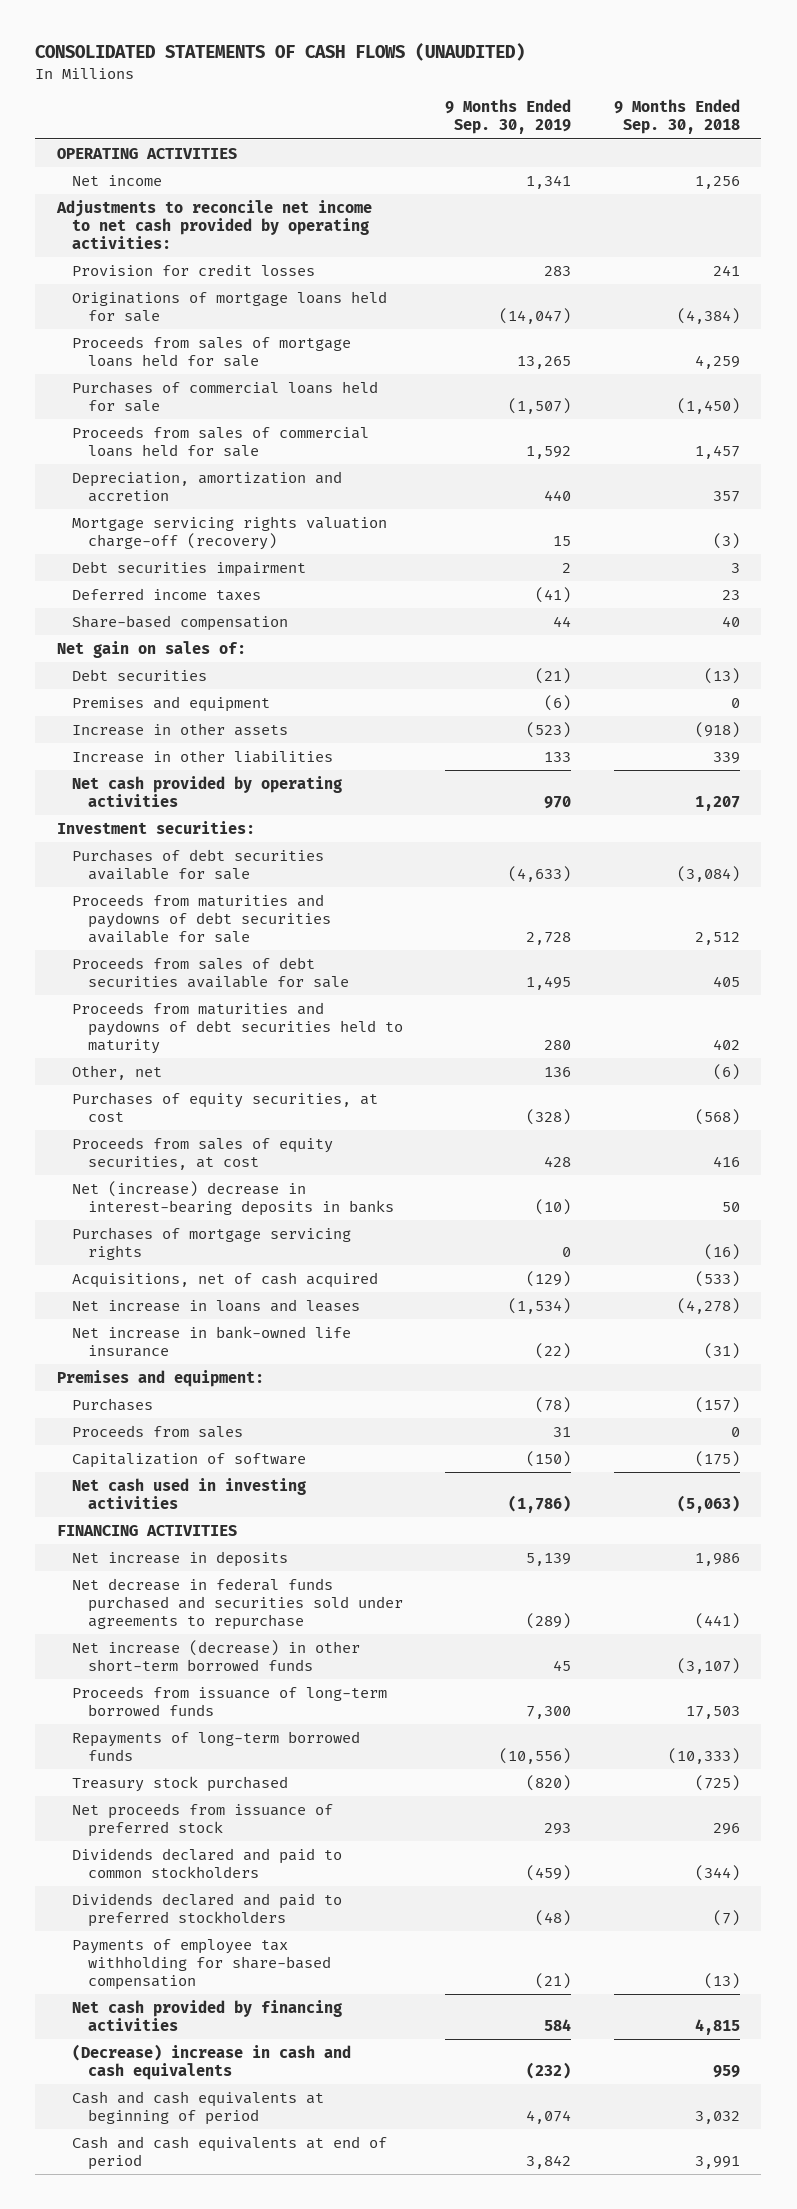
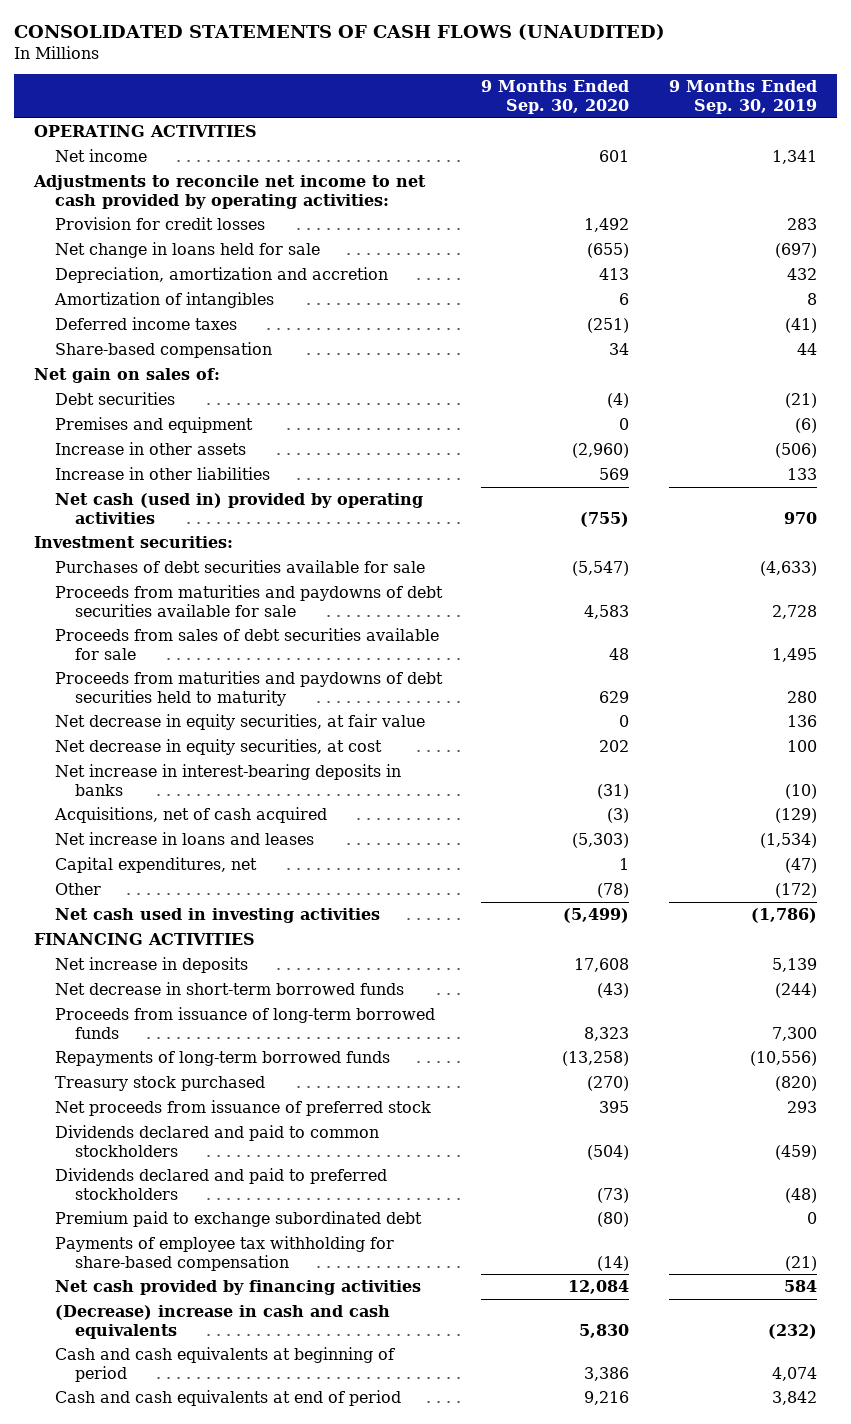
[613,99,740,135] 9 Months Ended Sep. 30, 2018 -> none
none -> [481,80,630,114] 9 Months Ended Sep. 30, 2020
[72,290,388,322] Originations of mortgage loans held for sale -> none
[72,335,352,367] Proceeds from sales of mortgage loans held for sale -> none
[72,380,379,412] Purchases of commercial loans held for sale -> none
[72,425,370,457] Proceeds from sales of commercial loans held for sale -> none
[72,515,388,550] Mortgage servicing rights valuation charge-off (recovery) -> none
[72,560,307,577] Debt securities impairment -> none
none -> [54,242,320,259] Net change in loans held for sale
[544,489,572,501] 440 -> [786,268,817,281] 432
none -> [53,292,274,309] Amortization of intangibles
[526,721,572,738] (523) -> [774,443,817,459] (506)
[72,775,343,807] Net cash provided by operating activities -> [54,493,423,524] Net cash (used in) provided by operating activities
[72,1091,379,1122] Purchases of equity securities, at cost -> none
[72,1136,334,1170] Proceeds from sales of equity securities, at cost -> none
[72,1226,352,1260] Purchases of mortgage servicing rights -> none
[72,1064,163,1080] Other, net -> [54,714,425,731] Net decrease in equity securities, at fair value
none -> [54,739,382,756] Net decrease in equity securities, at cost
[72,1180,394,1216] Net (increase) decrease in interest-bearing deposits in banks -> [54,764,401,796] Net increase in interest-bearing deposits in banks
[72,1325,352,1357] Net increase in bank-owned life insurance -> none
[56,1369,264,1387] Premises and equipment: -> none
[72,1397,154,1411] Purchases -> none
[72,1424,244,1438] Proceeds from sales -> none
[72,1452,307,1468] Capitalization of software -> none
none -> [54,857,257,874] Capital expenditures, net
none -> [54,883,101,896] Other
[72,1577,403,1630] Net decrease in federal funds purchased and securities sold under agreements to repurchase -> none
[72,1639,361,1671] Net increase (decrease) in other short-term borrowed funds -> [54,982,404,996] Net decrease in short-term borrowed funds
[553,1659,572,1671] 45 -> [774,983,817,999] (244)
none -> [54,1211,422,1228] Premium paid to exchange subordinated debt

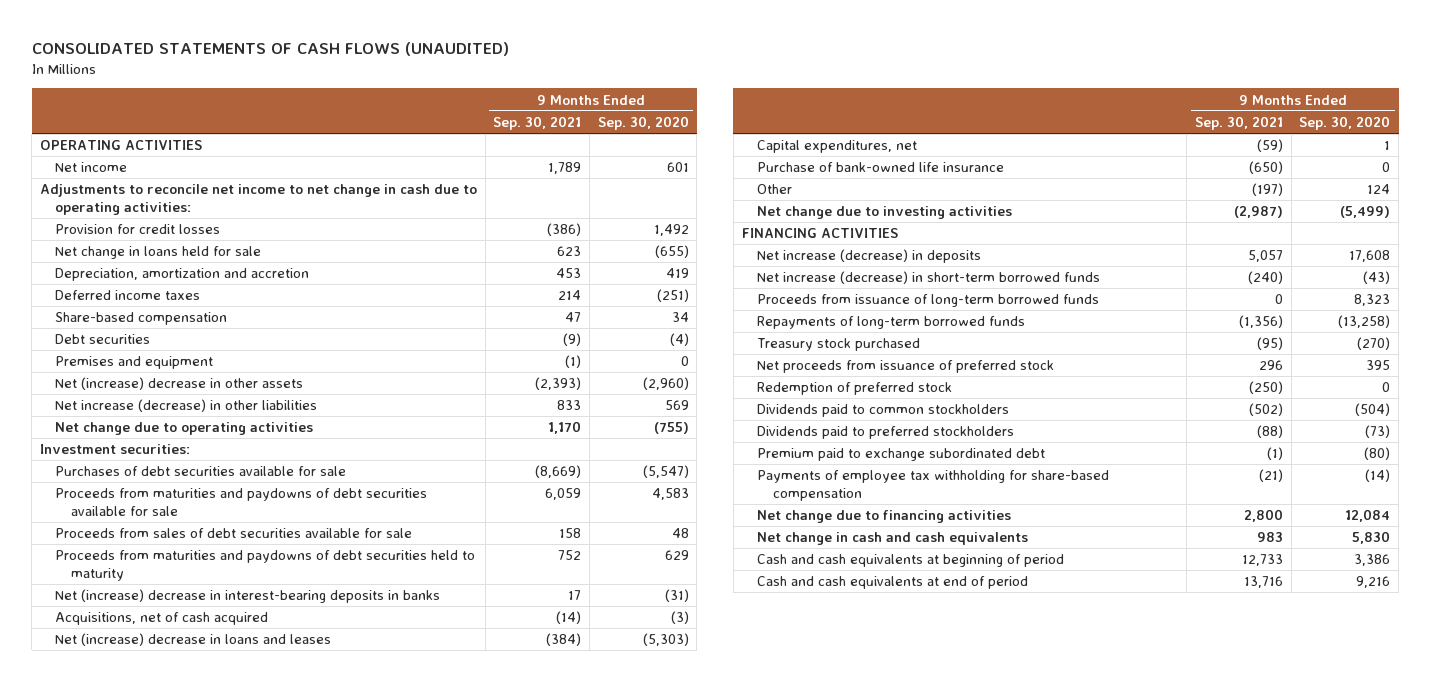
[668,80,817,114] 9 Months Ended Sep. 30, 2019 -> none
none -> [493,115,582,130] Sep. 30, 2021
[32,175,426,209] Adjustments to reconcile net income to net cash provided by operating activities: -> [39,184,477,215] Adjustments to reconcile net income to net change in cash due to operating activities:
[53,292,274,309] Amortization of intangibles -> none
[599,268,630,281] 413 -> [665,268,689,279] 419
[33,368,220,384] Net gain on sales of: -> none
[54,442,246,456] Increase in other assets -> [55,377,304,391] Net (increase) decrease in other assets
[54,467,270,481] Increase in other liabilities -> [55,399,318,413] Net increase (decrease) in other liabilities
[54,493,423,524] Net cash (used in) provided by operating activities -> [55,422,314,436] Net change due to operating activities
[54,714,425,731] Net decrease in equity securities, at fair value -> none
[54,739,382,756] Net decrease in equity securities, at cost -> none
[54,764,401,796] Net increase in interest-bearing deposits in banks -> [55,589,441,604] Net (increase) decrease in interest-bearing deposits in banks
[54,832,314,846] Net increase in loans and leases -> [55,633,332,647] Net (increase) decrease in loans and leases
none -> [757,162,1005,173] Purchase of bank-owned life insurance
[597,883,630,899] (78) -> [1367,184,1391,195] 124
[54,908,380,924] Net cash used in investing activities -> [757,206,1013,220] Net change due to investing activities
[54,957,248,974] Net increase in deposits -> [757,249,982,264] Net increase (decrease) in deposits
[54,982,404,996] Net decrease in short-term borrowed funds -> [757,271,1101,285] Net increase (decrease) in short-term borrowed funds
none -> [757,382,953,396] Redemption of preferred stock
[54,1125,379,1157] Dividends declared and paid to common stockholders -> [757,404,1010,418] Dividends paid to common stockholders
[54,1168,387,1200] Dividends declared and paid to preferred stockholders -> [757,426,1015,440] Dividends paid to preferred stockholders
[54,1280,421,1296] Net cash provided by financing activities -> [757,510,1012,524] Net change due to financing activities
[54,1305,390,1339] (Decrease) increase in cash and cash equivalents -> [757,532,1029,546] Net change in cash and cash equivalents

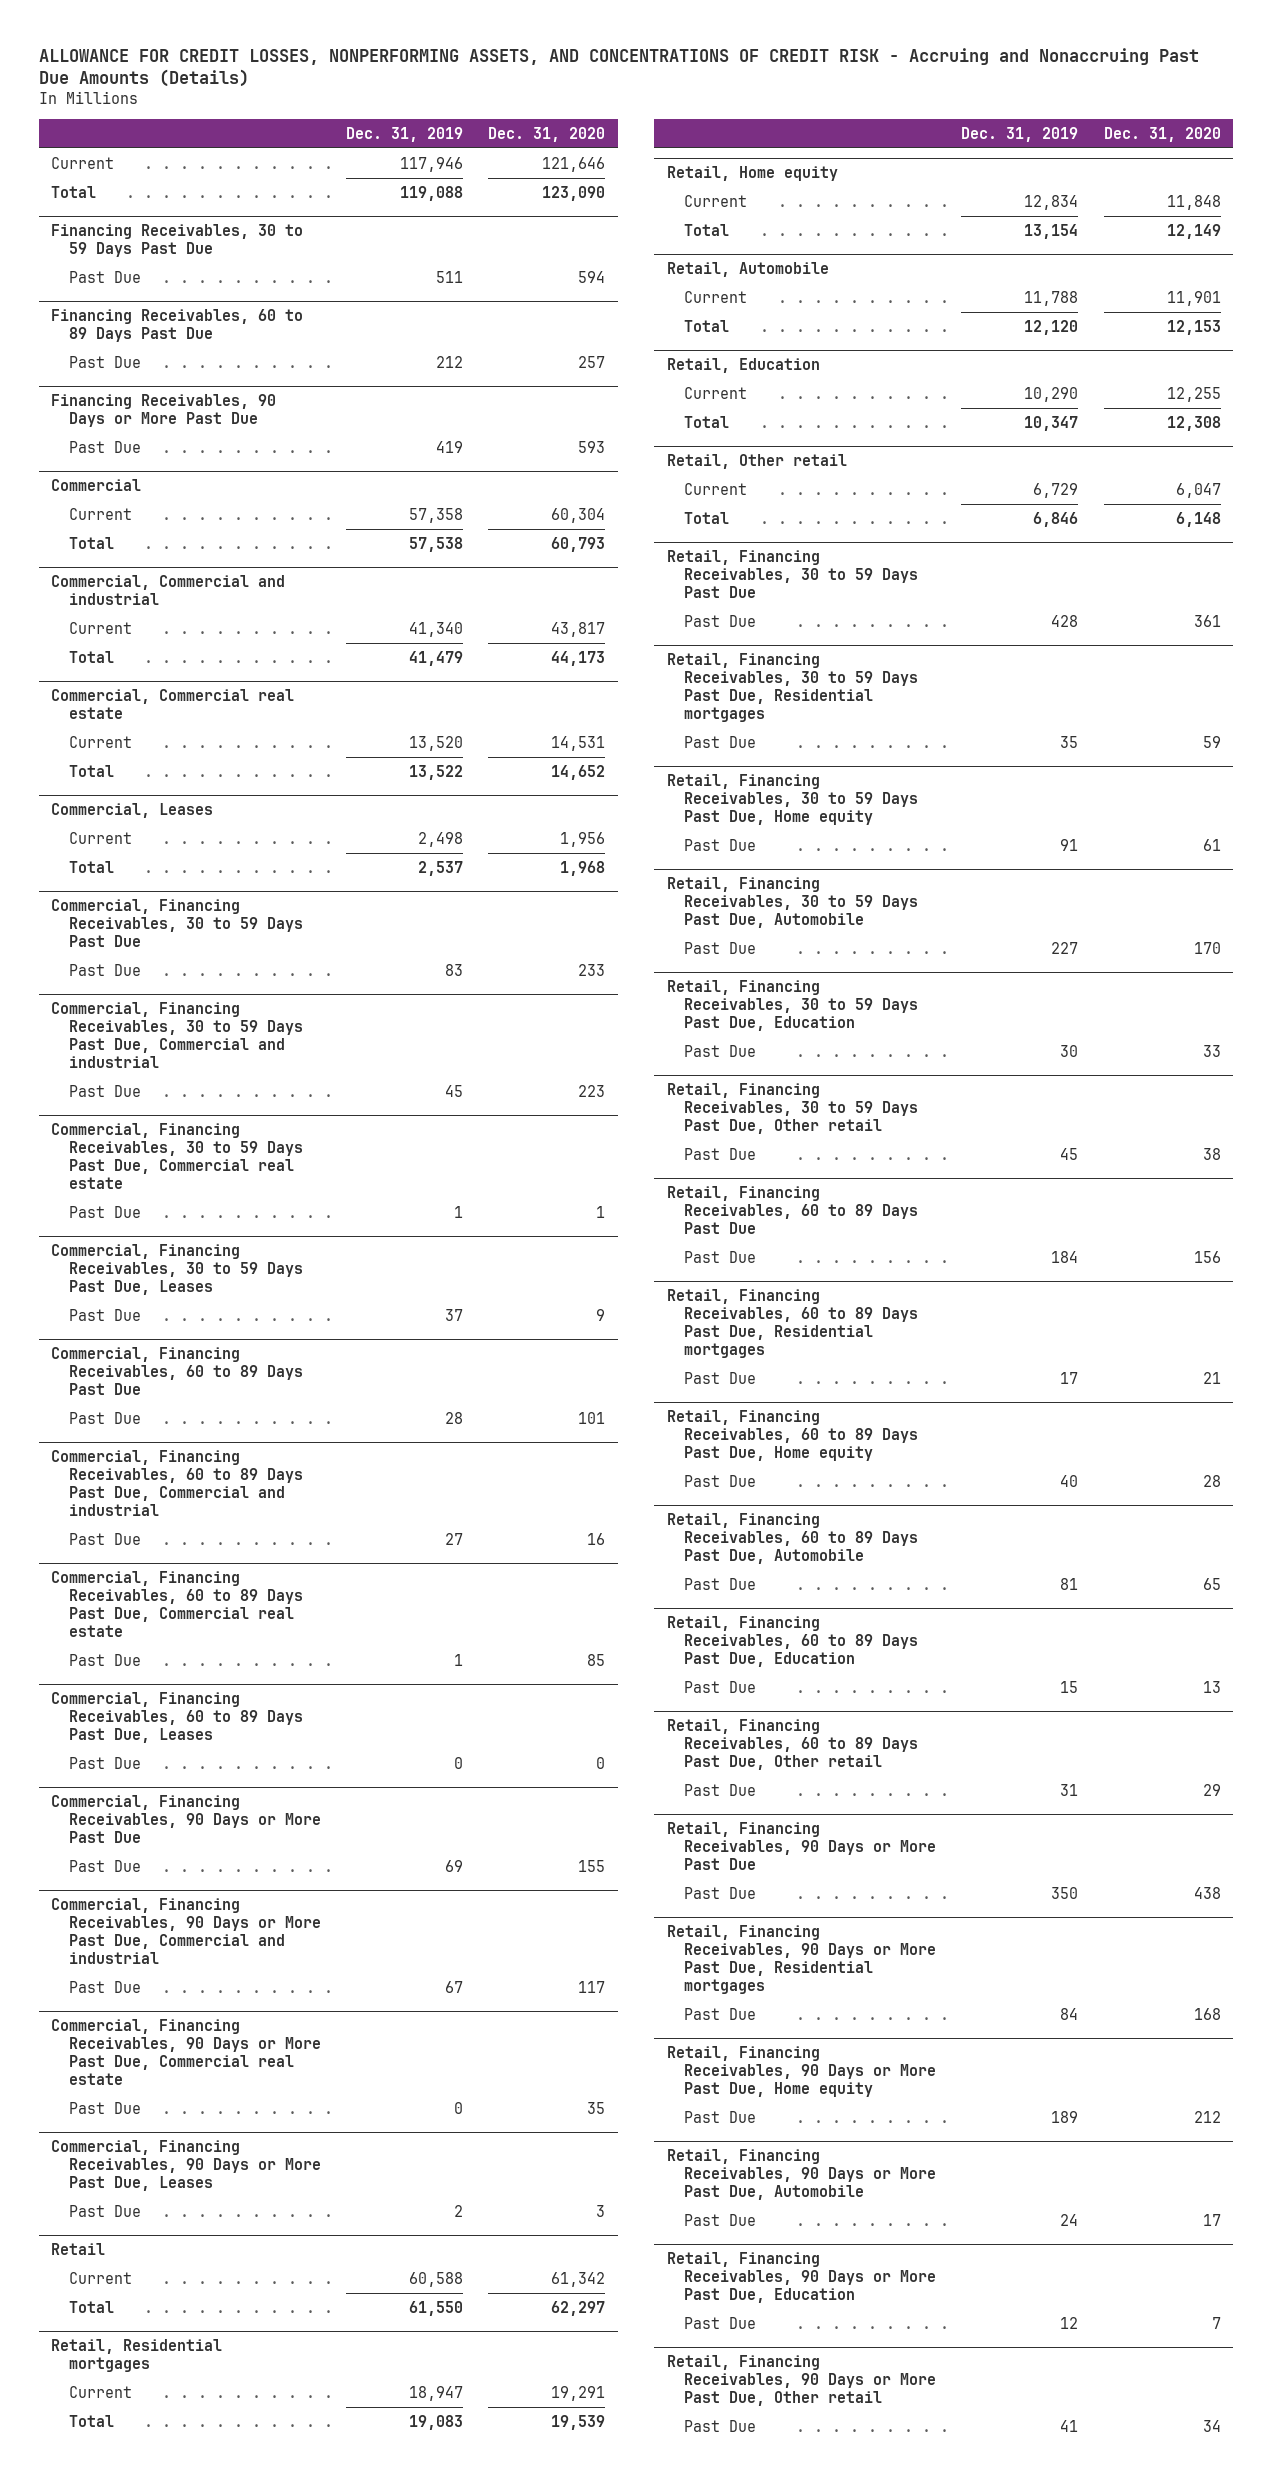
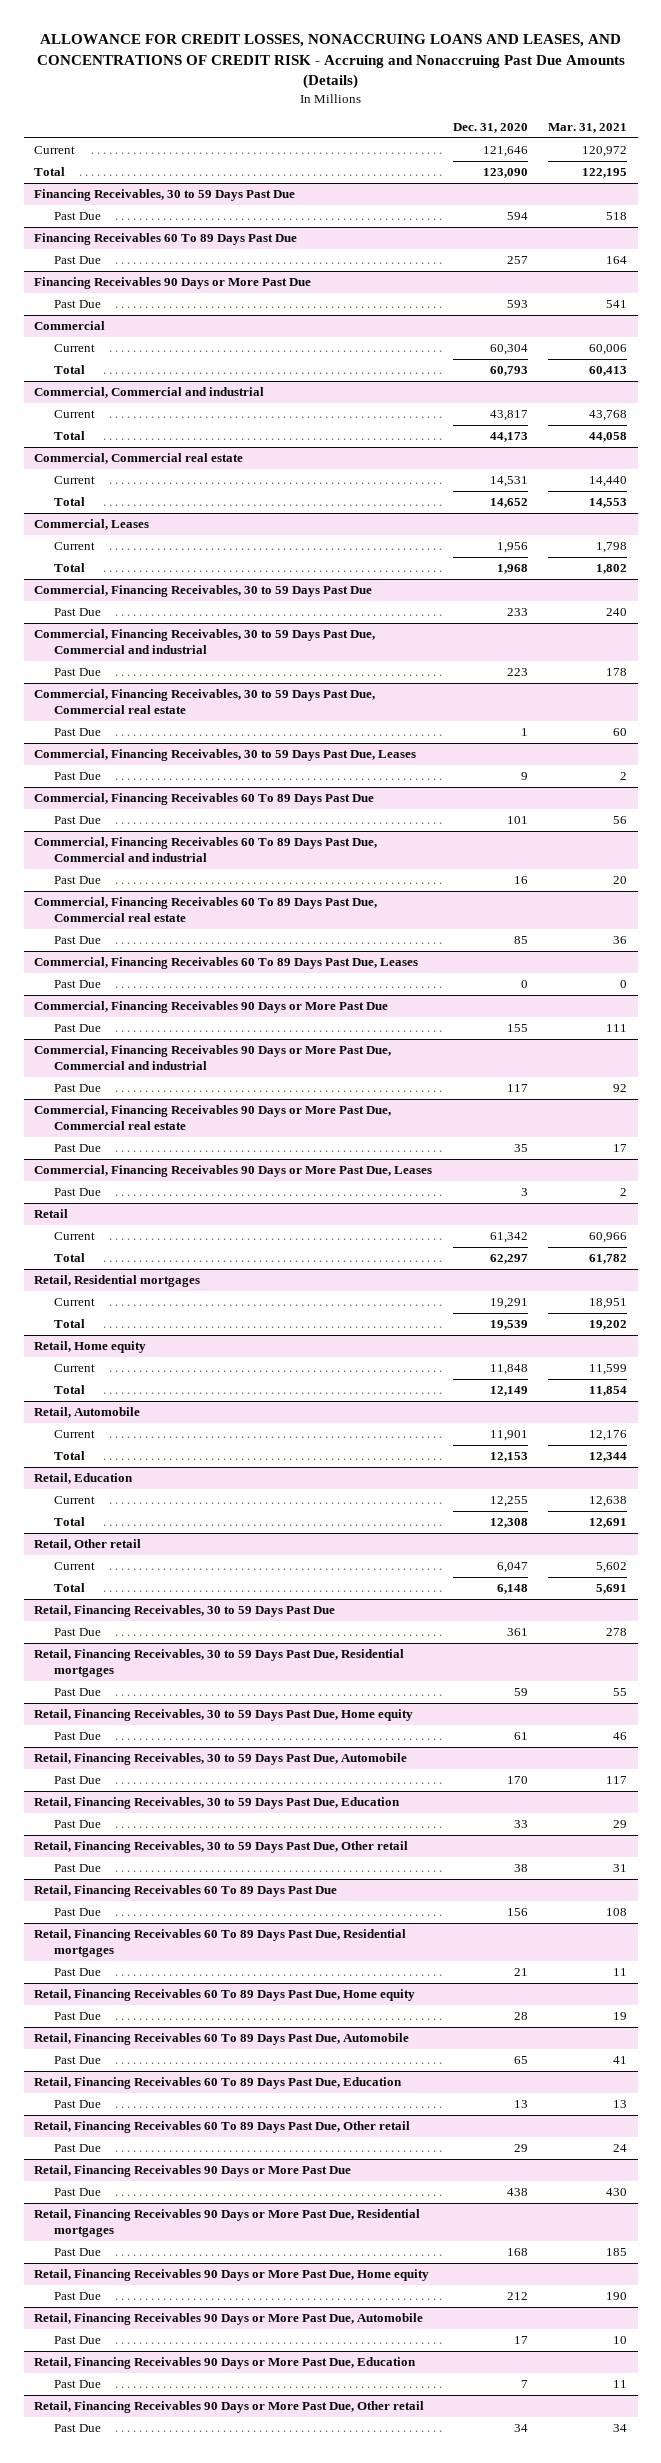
[38,47,1199,88] ALLOWANCE FOR CREDIT LOSSES, NONPERFORMING ASSETS, AND CONCENTRATIONS OF CREDIT RISK - Accruing and Nonaccruing Past Due Amounts (Details) -> [36,34,625,90] ALLOWANCE FOR CREDIT LOSSES, NONACCRUING LOANS AND LEASES, AND CONCENTRATIONS OF CREDIT RISK - Accruing and Nonaccruing Past Due Amounts (Details)
[345,126,463,142] Dec. 31, 2019 -> none
none -> [548,123,628,134] Mar. 31, 2021
[51,308,304,342] Financing Receivables, 60 to 89 Days Past Due -> [34,233,298,246] Financing Receivables 60 To 89 Days Past Due
[51,393,277,427] Financing Receivables, 90 Days or More Past Due -> [34,277,312,290] Financing Receivables 90 Days or More Past Due
[51,1346,303,1395] Commercial, Financing Receivables, 60 to 89 Days Past Due -> [34,793,375,806] Commercial, Financing Receivables 60 To 89 Days Past Due
[51,1449,303,1517] Commercial, Financing Receivables, 60 to 89 Days Past Due, Commercial and industrial -> [34,837,378,863] Commercial, Financing Receivables 60 To 89 Days Past Due, Commercial and industrial
[51,1570,303,1638] Commercial, Financing Receivables, 60 to 89 Days Past Due, Commercial real estate -> [34,897,378,923] Commercial, Financing Receivables 60 To 89 Days Past Due, Commercial real estate
[51,1691,303,1743] Commercial, Financing Receivables, 60 to 89 Days Past Due, Leases -> [34,957,419,970] Commercial, Financing Receivables 60 To 89 Days Past Due, Leases
[51,1794,321,1843] Commercial, Financing Receivables, 90 Days or More Past Due -> [34,1001,389,1014] Commercial, Financing Receivables 90 Days or More Past Due
[51,1897,321,1965] Commercial, Financing Receivables, 90 Days or More Past Due, Commercial and industrial -> [34,1045,392,1071] Commercial, Financing Receivables 90 Days or More Past Due, Commercial and industrial
[51,2018,321,2086] Commercial, Financing Receivables, 90 Days or More Past Due, Commercial real estate -> [34,1105,392,1131] Commercial, Financing Receivables 90 Days or More Past Due, Commercial real estate
[51,2139,321,2191] Commercial, Financing Receivables, 90 Days or More Past Due, Leases -> [34,1165,433,1178] Commercial, Financing Receivables 90 Days or More Past Due, Leases
[666,1185,919,1234] Retail, Financing Receivables, 60 to 89 Days Past Due -> [34,1885,338,1898] Retail, Financing Receivables 60 To 89 Days Past Due
[666,1288,919,1359] Retail, Financing Receivables, 60 to 89 Days Past Due, Residential mortgages -> [34,1929,407,1958] Retail, Financing Receivables 60 To 89 Days Past Due, Residential mortgages
[666,1409,919,1461] Retail, Financing Receivables, 60 to 89 Days Past Due, Home equity -> [34,1989,416,2002] Retail, Financing Receivables 60 To 89 Days Past Due, Home equity
[666,1512,919,1564] Retail, Financing Receivables, 60 to 89 Days Past Due, Automobile -> [34,2033,410,2046] Retail, Financing Receivables 60 To 89 Days Past Due, Automobile
[666,1615,919,1667] Retail, Financing Receivables, 60 to 89 Days Past Due, Education -> [34,2077,403,2090] Retail, Financing Receivables 60 To 89 Days Past Due, Education
[666,1718,919,1770] Retail, Financing Receivables, 60 to 89 Days Past Due, Other retail -> [34,2121,411,2134] Retail, Financing Receivables 60 To 89 Days Past Due, Other retail
[666,1821,937,1870] Retail, Financing Receivables, 90 Days or More Past Due -> [34,2165,352,2178] Retail, Financing Receivables 90 Days or More Past Due
[666,1924,937,1995] Retail, Financing Receivables, 90 Days or More Past Due, Residential mortgages -> [34,2209,421,2238] Retail, Financing Receivables 90 Days or More Past Due, Residential mortgages
[666,2045,937,2097] Retail, Financing Receivables, 90 Days or More Past Due, Home equity -> [34,2269,430,2282] Retail, Financing Receivables 90 Days or More Past Due, Home equity
[666,2148,937,2200] Retail, Financing Receivables, 90 Days or More Past Due, Automobile -> [34,2313,424,2326] Retail, Financing Receivables 90 Days or More Past Due, Automobile
[666,2251,937,2303] Retail, Financing Receivables, 90 Days or More Past Due, Education -> [34,2357,417,2370] Retail, Financing Receivables 90 Days or More Past Due, Education
[666,2354,937,2406] Retail, Financing Receivables, 90 Days or More Past Due, Other retail -> [34,2401,425,2414] Retail, Financing Receivables 90 Days or More Past Due, Other retail

